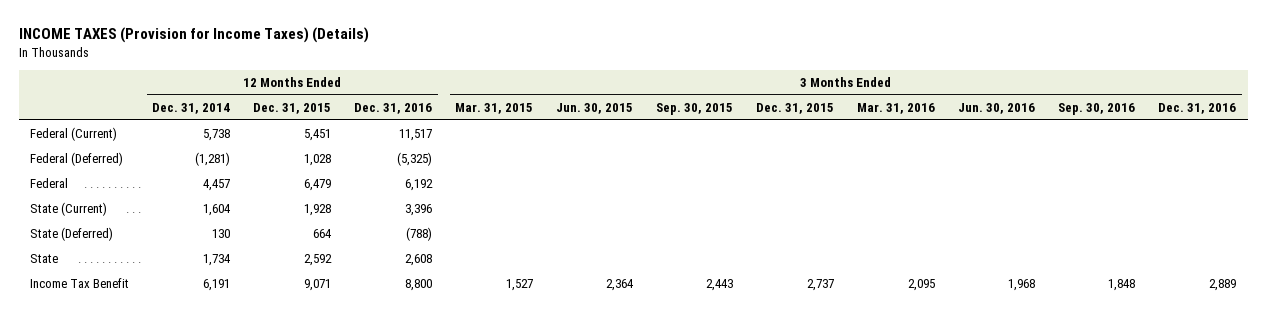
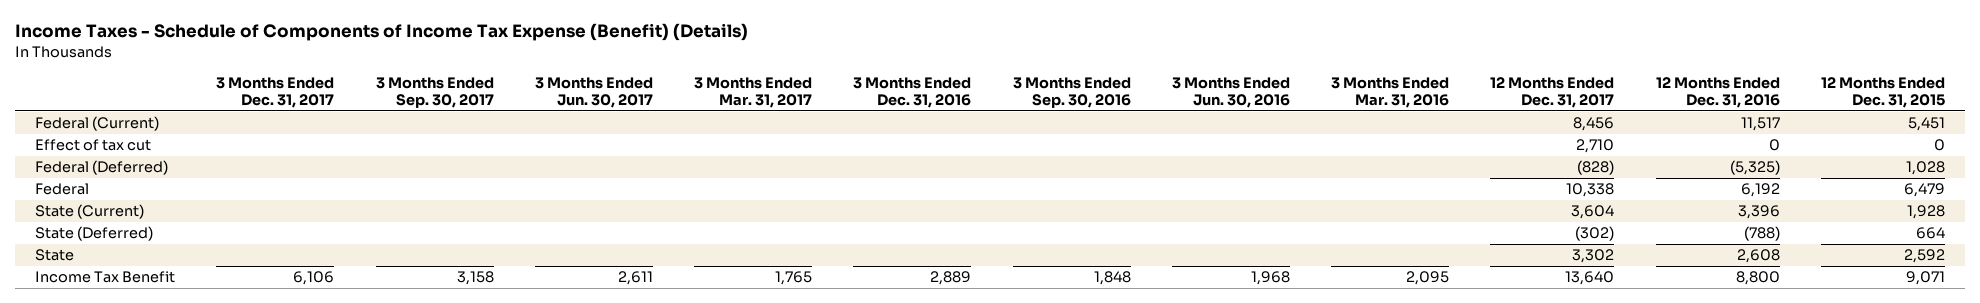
[18,27,369,44] INCOME TAXES (Provision for Income Taxes) (Details) -> [14,23,748,42] Income Taxes - Schedule of Components of Income Tax Expense (Benefit) (Details)
[152,102,231,114] Dec. 31, 2014 -> none
[455,102,534,114] Mar. 31, 2015 -> none
[556,102,634,114] Jun. 30, 2015 -> none
[656,102,734,115] Sep. 30, 2015 -> none
[756,102,835,114] Dec. 31, 2015 -> none
none -> [216,77,335,109] 3 Months Ended Dec. 31, 2017
none -> [375,77,494,109] 3 Months Ended Sep. 30, 2017
none -> [534,77,653,109] 3 Months Ended Jun. 30, 2017
none -> [694,77,813,109] 3 Months Ended Mar. 31, 2017
none -> [1490,77,1615,109] 12 Months Ended Dec. 31, 2017
none -> [35,139,152,152] Effect of tax cut

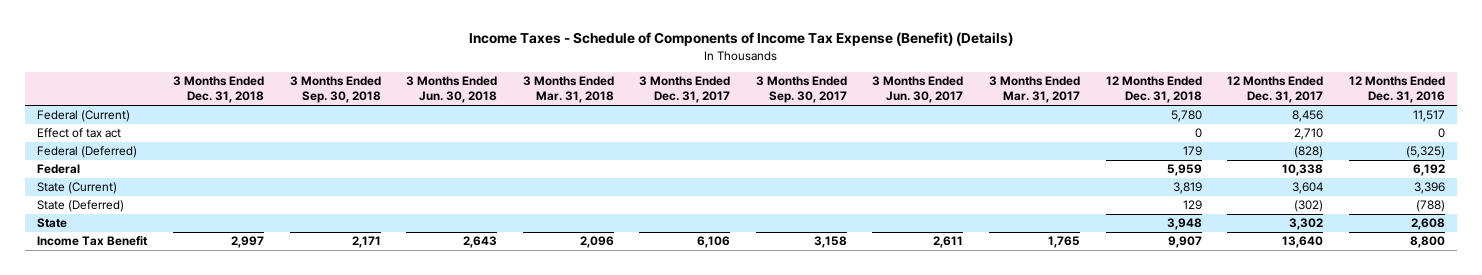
[853,77,972,109] 3 Months Ended Dec. 31, 2016 -> none
[1012,77,1131,109] 3 Months Ended Sep. 30, 2016 -> none
[1171,77,1290,109] 3 Months Ended Jun. 30, 2016 -> none
[1331,77,1450,109] 3 Months Ended Mar. 31, 2016 -> none
[1820,77,1945,109] 12 Months Ended Dec. 31, 2015 -> none
none -> [173,76,265,104] 3 Months Ended Dec. 31, 2018
none -> [289,76,381,104] 3 Months Ended Sep. 30, 2018
none -> [406,76,498,104] 3 Months Ended Jun. 30, 2018
none -> [522,76,614,104] 3 Months Ended Mar. 31, 2018
none -> [1105,76,1202,104] 12 Months Ended Dec. 31, 2018
[35,139,152,152] Effect of tax cut -> [37,128,122,139] Effect of tax act

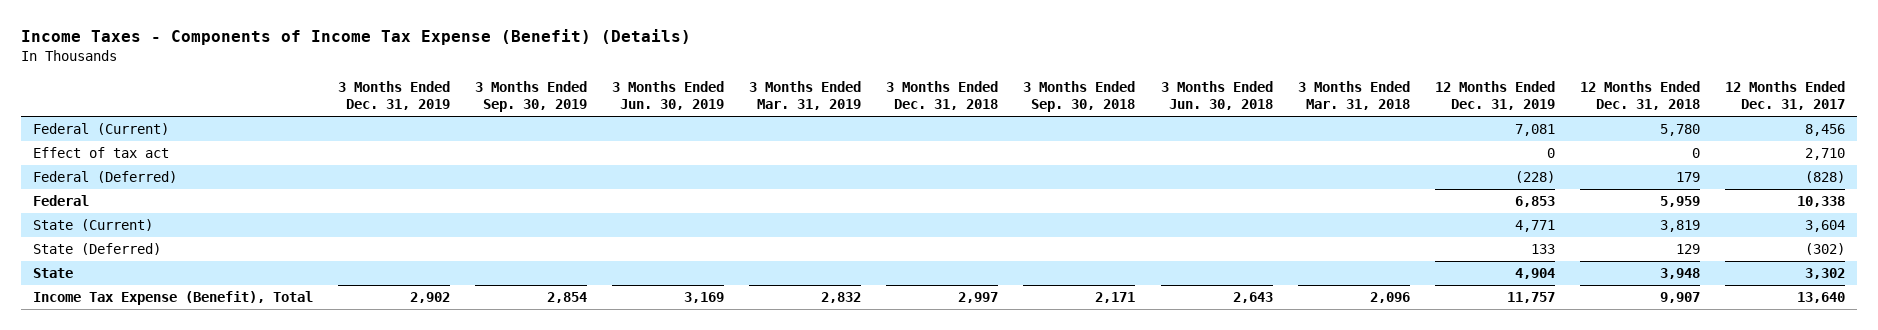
[469,32,1014,47] Income Taxes - Schedule of Components of Income Tax Expense (Benefit) (Details) -> [20,29,691,46] Income Taxes - Components of Income Tax Expense (Benefit) (Details)
[639,76,731,104] 3 Months Ended Dec. 31, 2017 -> none
[755,76,847,104] 3 Months Ended Sep. 30, 2017 -> none
[872,76,964,104] 3 Months Ended Jun. 30, 2017 -> none
[989,76,1081,104] 3 Months Ended Mar. 31, 2017 -> none
[1348,76,1445,104] 12 Months Ended Dec. 31, 2016 -> none
none -> [338,80,451,111] 3 Months Ended Dec. 31, 2019
none -> [475,80,588,113] 3 Months Ended Sep. 30, 2019
none -> [612,80,725,111] 3 Months Ended Jun. 30, 2019
none -> [749,80,862,111] 3 Months Ended Mar. 31, 2019
none -> [1434,80,1555,111] 12 Months Ended Dec. 31, 2019
[37,236,149,247] Income Tax Benefit -> [33,291,314,306] Income Tax Expense (Benefit), Total

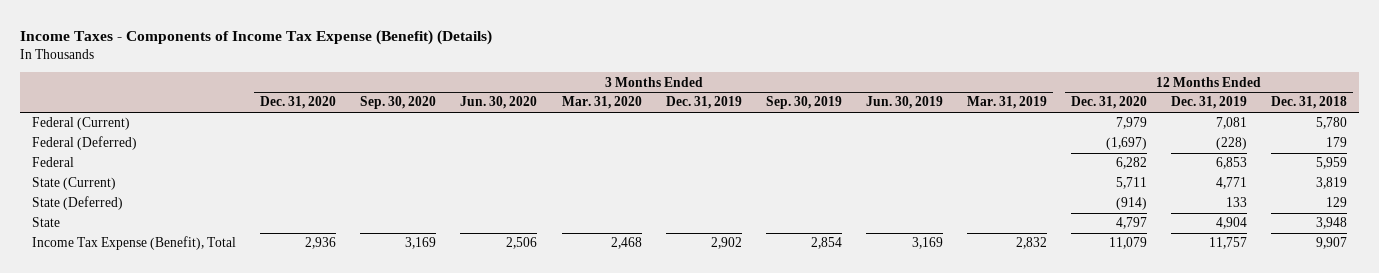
[886,80,999,111] 3 Months Ended Dec. 31, 2018 -> none
[1023,80,1136,113] 3 Months Ended Sep. 30, 2018 -> none
[1160,80,1273,111] 3 Months Ended Jun. 30, 2018 -> none
[1297,80,1410,111] 3 Months Ended Mar. 31, 2018 -> none
[1724,80,1845,111] 12 Months Ended Dec. 31, 2017 -> none
none -> [260,96,337,110] Dec. 31, 2020
none -> [360,96,437,110] Sep. 30, 2020
none -> [460,96,538,110] Jun. 30, 2020
none -> [561,96,642,110] Mar. 31, 2020
none -> [1070,96,1147,110] Dec. 31, 2020
[33,147,170,159] Effect of tax act -> none

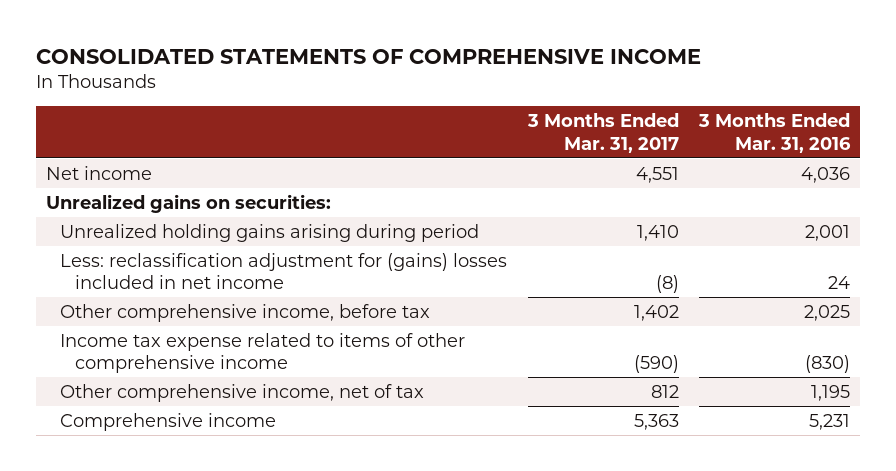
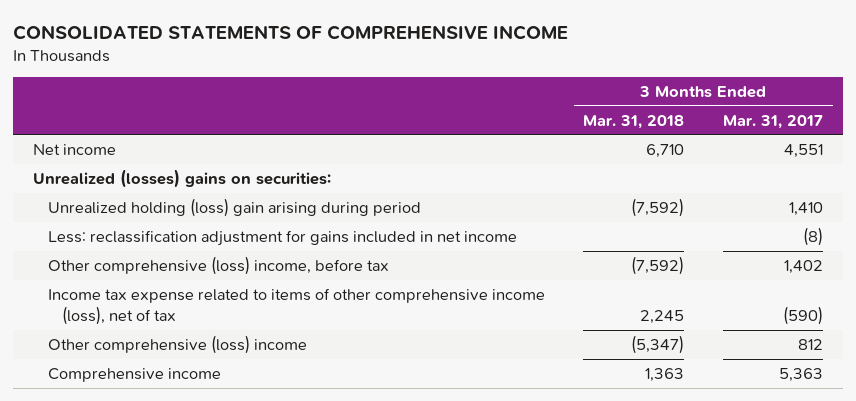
[698,112,852,153] 3 Months Ended Mar. 31, 2016 -> none
none -> [583,114,685,129] Mar. 31, 2018
[45,193,331,213] Unrealized gains on securities: -> [32,168,331,188] Unrealized (losses) gains on securities:
[60,223,480,242] Unrealized holding gains arising during period -> [47,197,421,217] Unrealized holding (loss) gain arising during period
[60,252,508,290] Less: reclassification adjustment for (gains) losses included in net income -> [47,229,517,246] Less: reclassification adjustment for gains included in net income
[60,303,431,322] Other comprehensive income, before tax -> [47,255,389,275] Other comprehensive (loss) income, before tax
[60,332,466,374] Income tax expense related to items of other comprehensive income -> [47,287,545,326] Income tax expense related to items of other comprehensive income (loss), net of tax
[60,383,425,402] Other comprehensive income, net of tax -> [47,334,307,354] Other comprehensive (loss) income

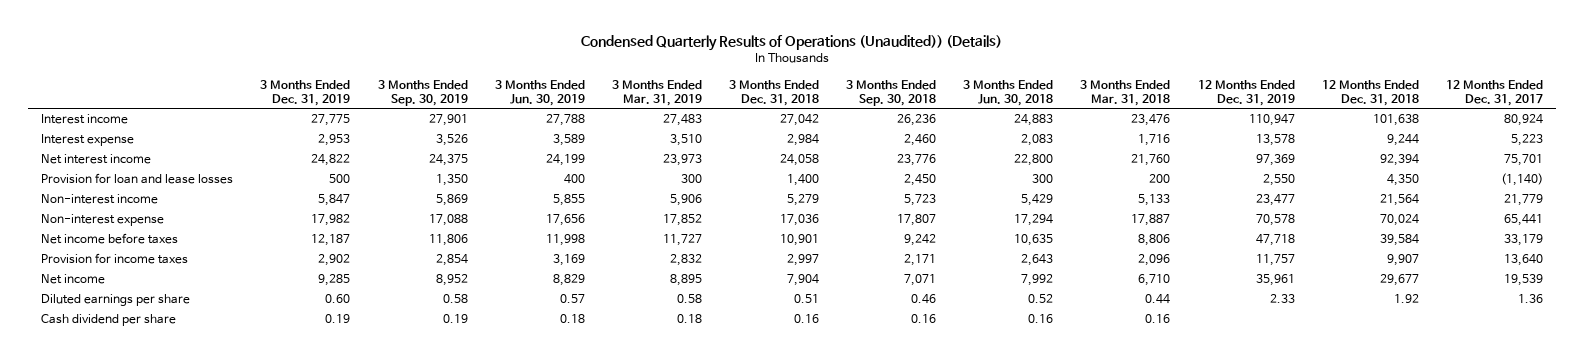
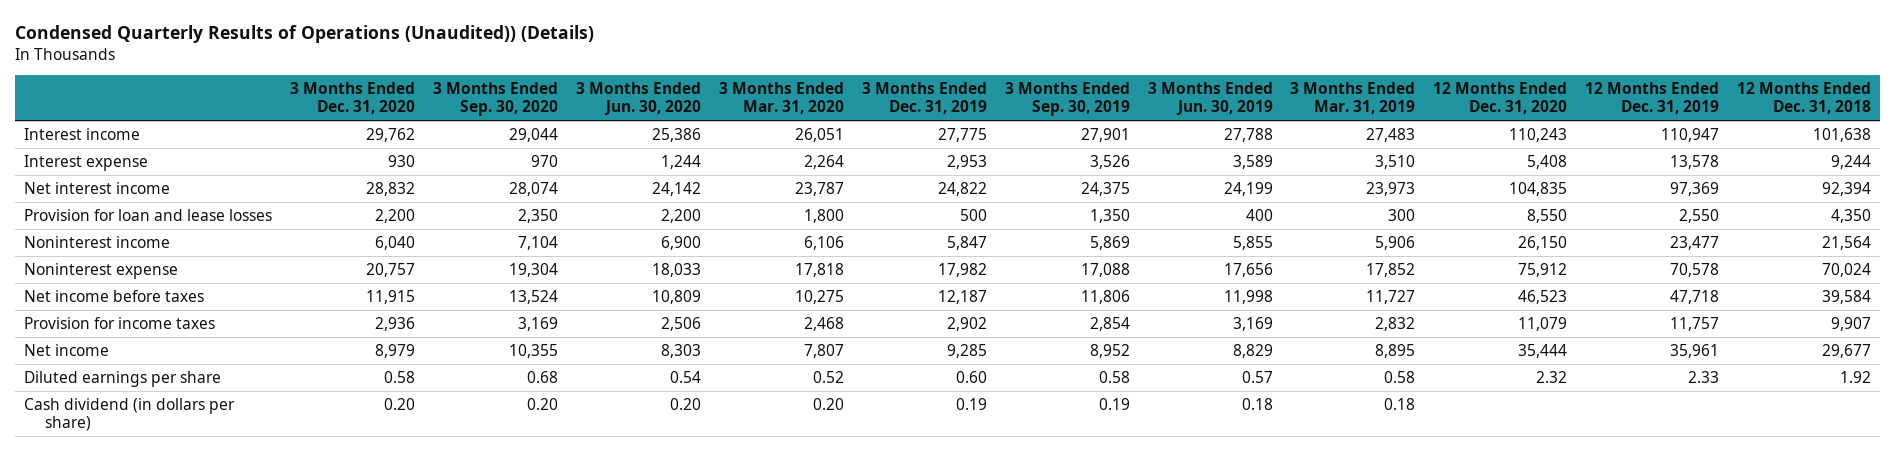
[728,79,819,106] 3 Months Ended Dec. 31, 2018 -> none
[846,79,937,106] 3 Months Ended Sep. 30, 2018 -> none
[963,79,1054,106] 3 Months Ended Jun. 30, 2018 -> none
[1080,79,1171,106] 3 Months Ended Mar. 31, 2018 -> none
[1445,79,1543,106] 12 Months Ended Dec. 31, 2017 -> none
none -> [290,82,416,115] 3 Months Ended Dec. 31, 2020
none -> [433,82,559,117] 3 Months Ended Sep. 30, 2020
none -> [575,82,701,116] 3 Months Ended Jun. 30, 2020
none -> [718,82,844,115] 3 Months Ended Mar. 31, 2020
none -> [1433,82,1568,115] 12 Months Ended Dec. 31, 2020
[41,194,159,205] Non-interest income -> [24,236,171,249] Noninterest income
[41,214,165,227] Non-interest expense -> [24,263,179,280] Noninterest expense
[41,314,177,327] Cash dividend per share -> [24,398,236,432] Cash dividend (in dollars per share)

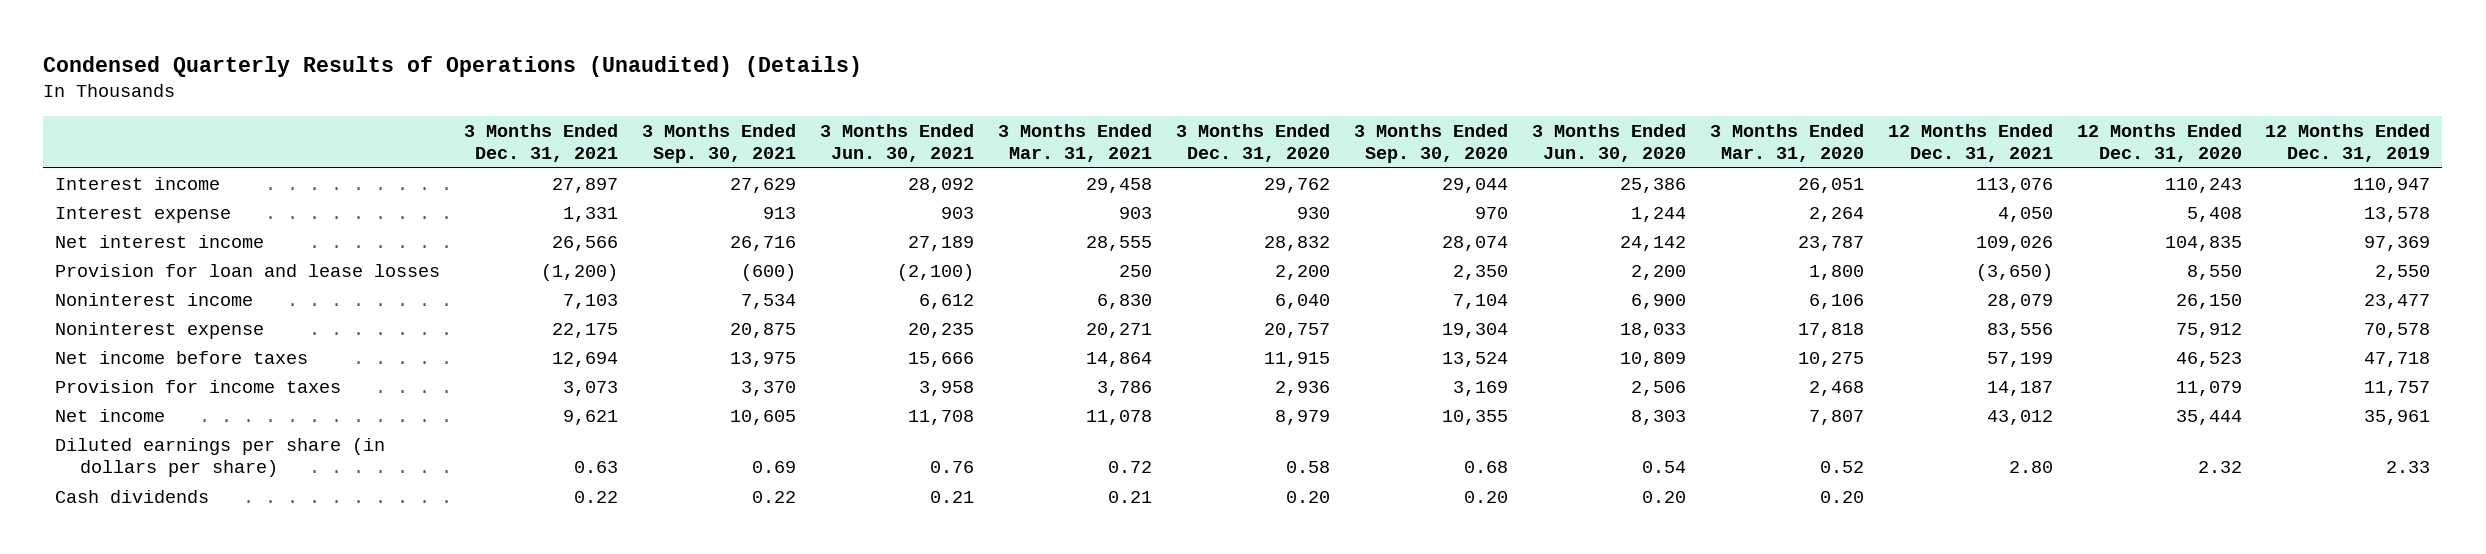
[15,25,595,44] Condensed Quarterly Results of Operations (Unaudited)) (Details) -> [43,56,863,78] Condensed Quarterly Results of Operations (Unaudited) (Details)
[861,82,987,115] 3 Months Ended Dec. 31, 2019 -> none
[1004,82,1130,117] 3 Months Ended Sep. 30, 2019 -> none
[1147,82,1273,116] 3 Months Ended Jun. 30, 2019 -> none
[1290,82,1416,115] 3 Months Ended Mar. 31, 2019 -> none
[1737,82,1872,115] 12 Months Ended Dec. 31, 2018 -> none
none -> [464,123,619,163] 3 Months Ended Dec. 31, 2021
none -> [642,123,797,164] 3 Months Ended Sep. 30, 2021
none -> [819,123,974,163] 3 Months Ended Jun. 30, 2021
none -> [997,123,1152,163] 3 Months Ended Mar. 31, 2021
none -> [1887,123,2053,163] 12 Months Ended Dec. 31, 2021
[24,371,222,388] Diluted earnings per share -> [55,437,386,478] Diluted earnings per share (in dollars per share)
[24,398,236,432] Cash dividend (in dollars per share) -> [55,489,210,503] Cash dividends

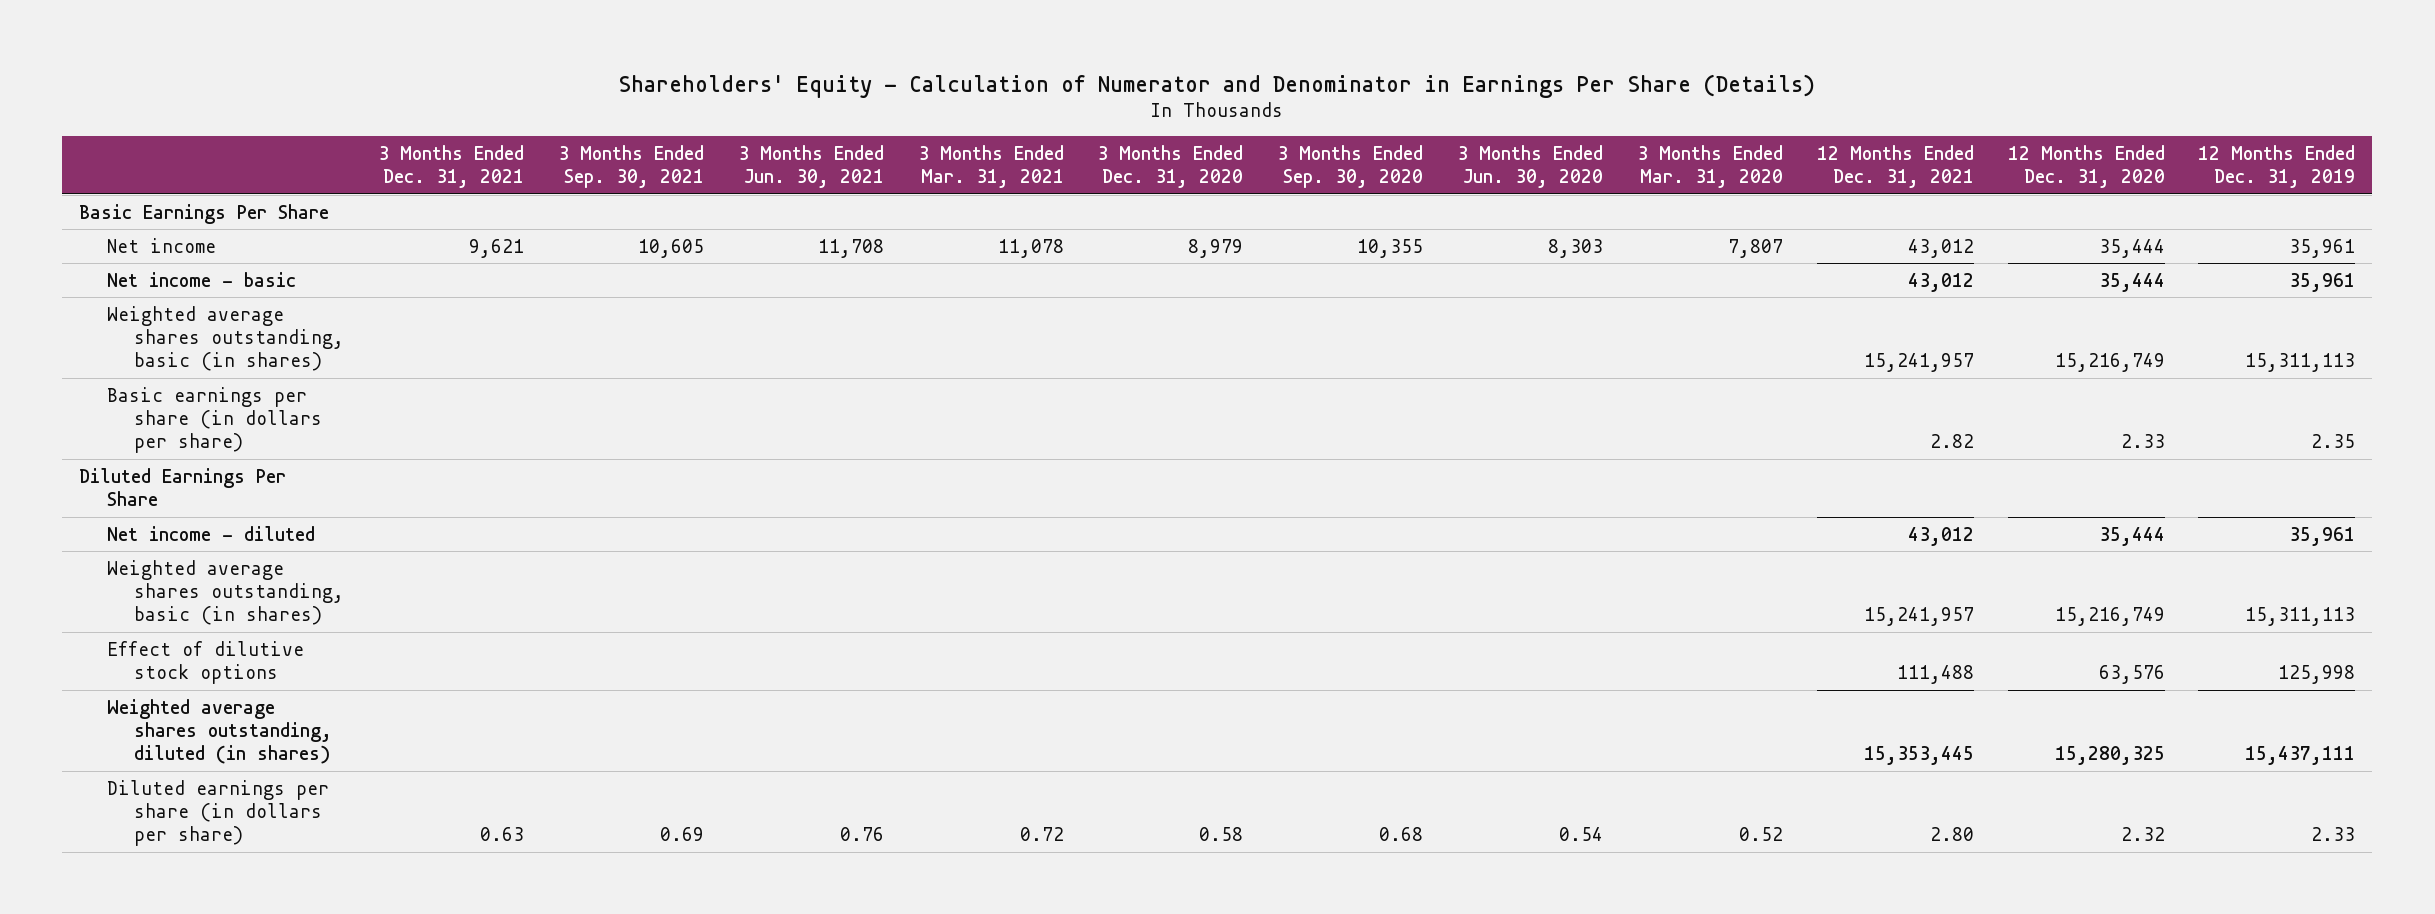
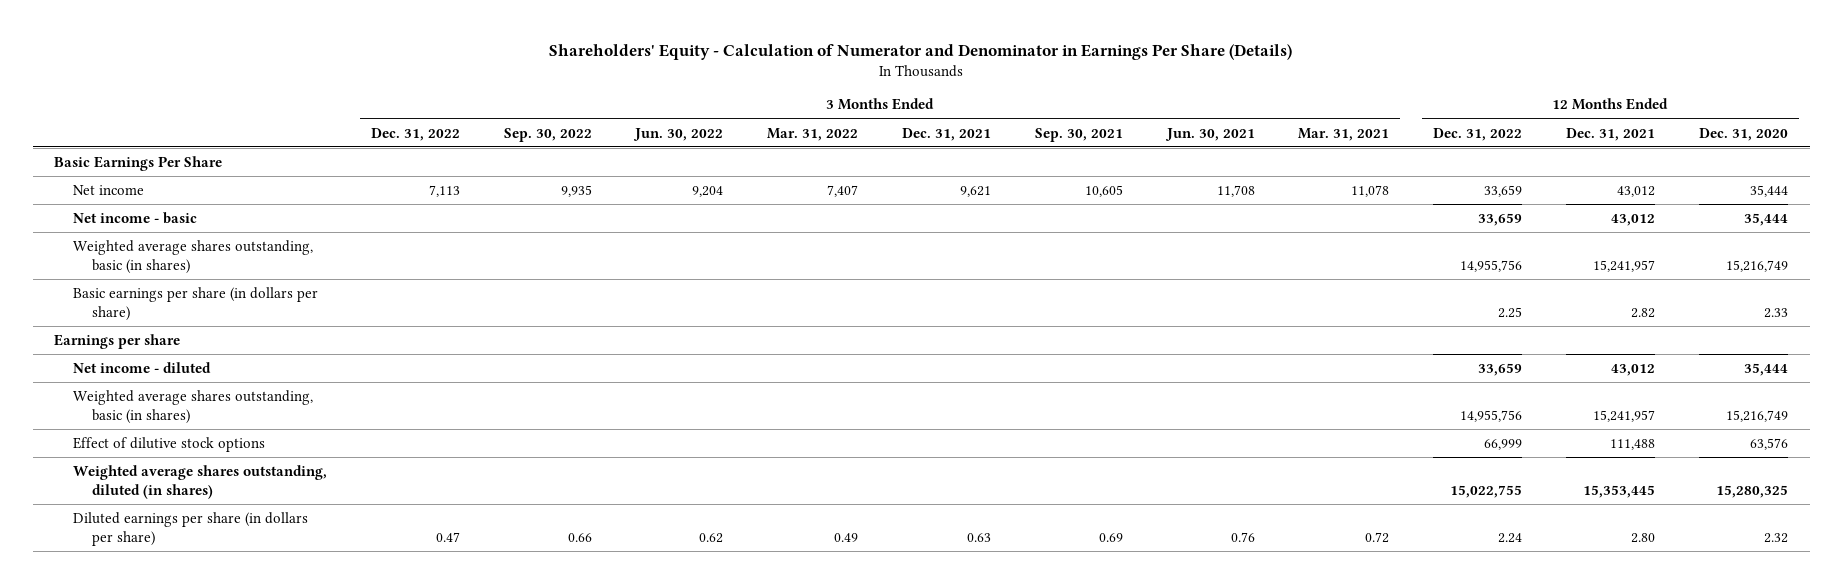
[1097,145,1244,189] 3 Months Ended Dec. 31, 2020 -> none
[1277,145,1424,189] 3 Months Ended Sep. 30, 2020 -> none
[1457,145,1604,189] 3 Months Ended Jun. 30, 2020 -> none
[1636,145,1783,189] 3 Months Ended Mar. 31, 2020 -> none
[2198,145,2356,189] 12 Months Ended Dec. 31, 2019 -> none
none -> [370,127,460,141] Dec. 31, 2022
none -> [503,127,592,142] Sep. 30, 2022
none -> [633,127,724,141] Jun. 30, 2022
none -> [767,127,859,141] Mar. 31, 2022
none -> [1433,127,1523,141] Dec. 31, 2022
[79,467,287,506] Diluted Earnings Per Share -> [54,333,181,349] Earnings per share

